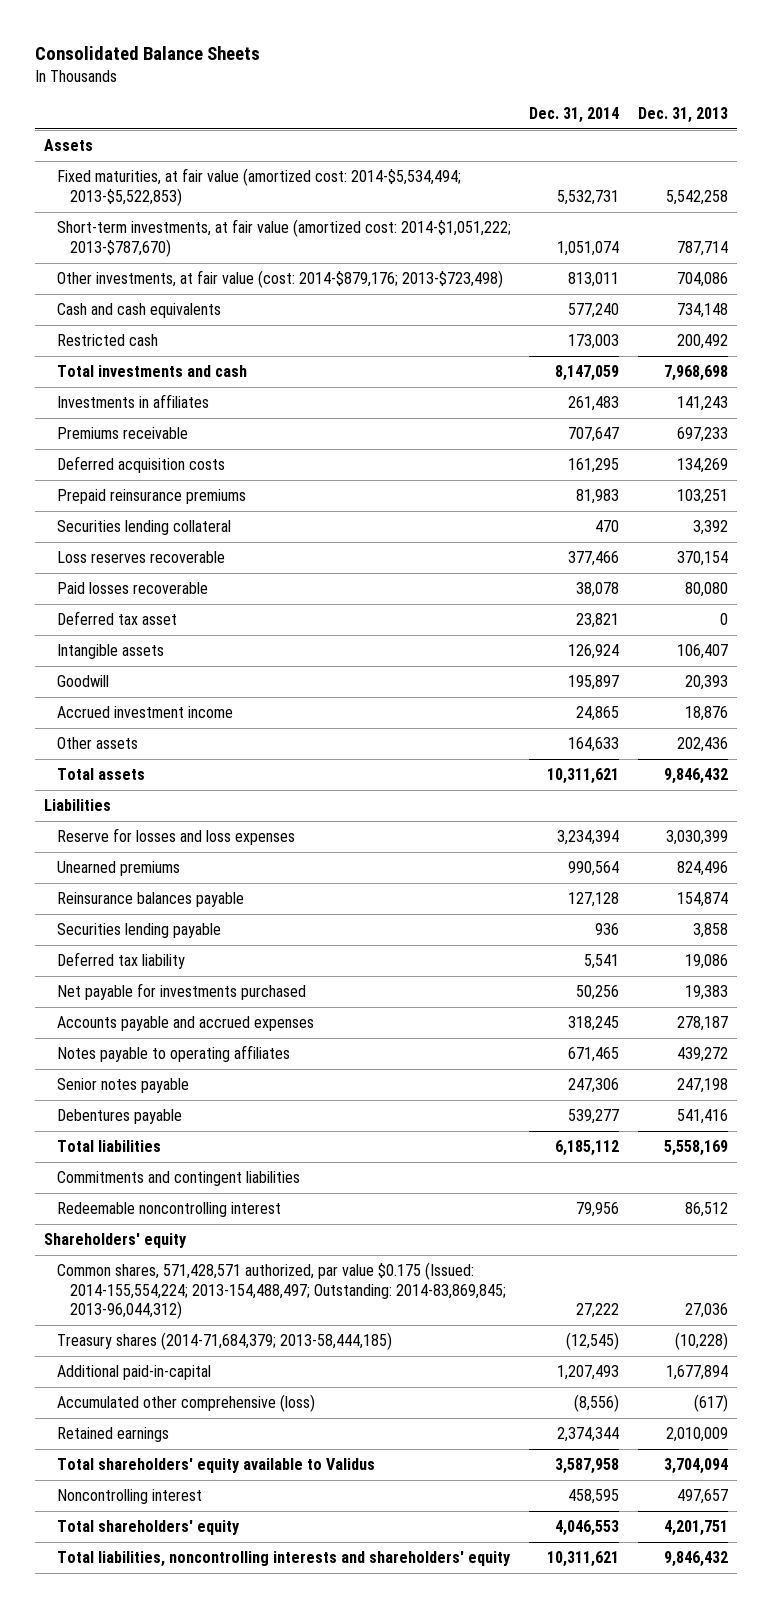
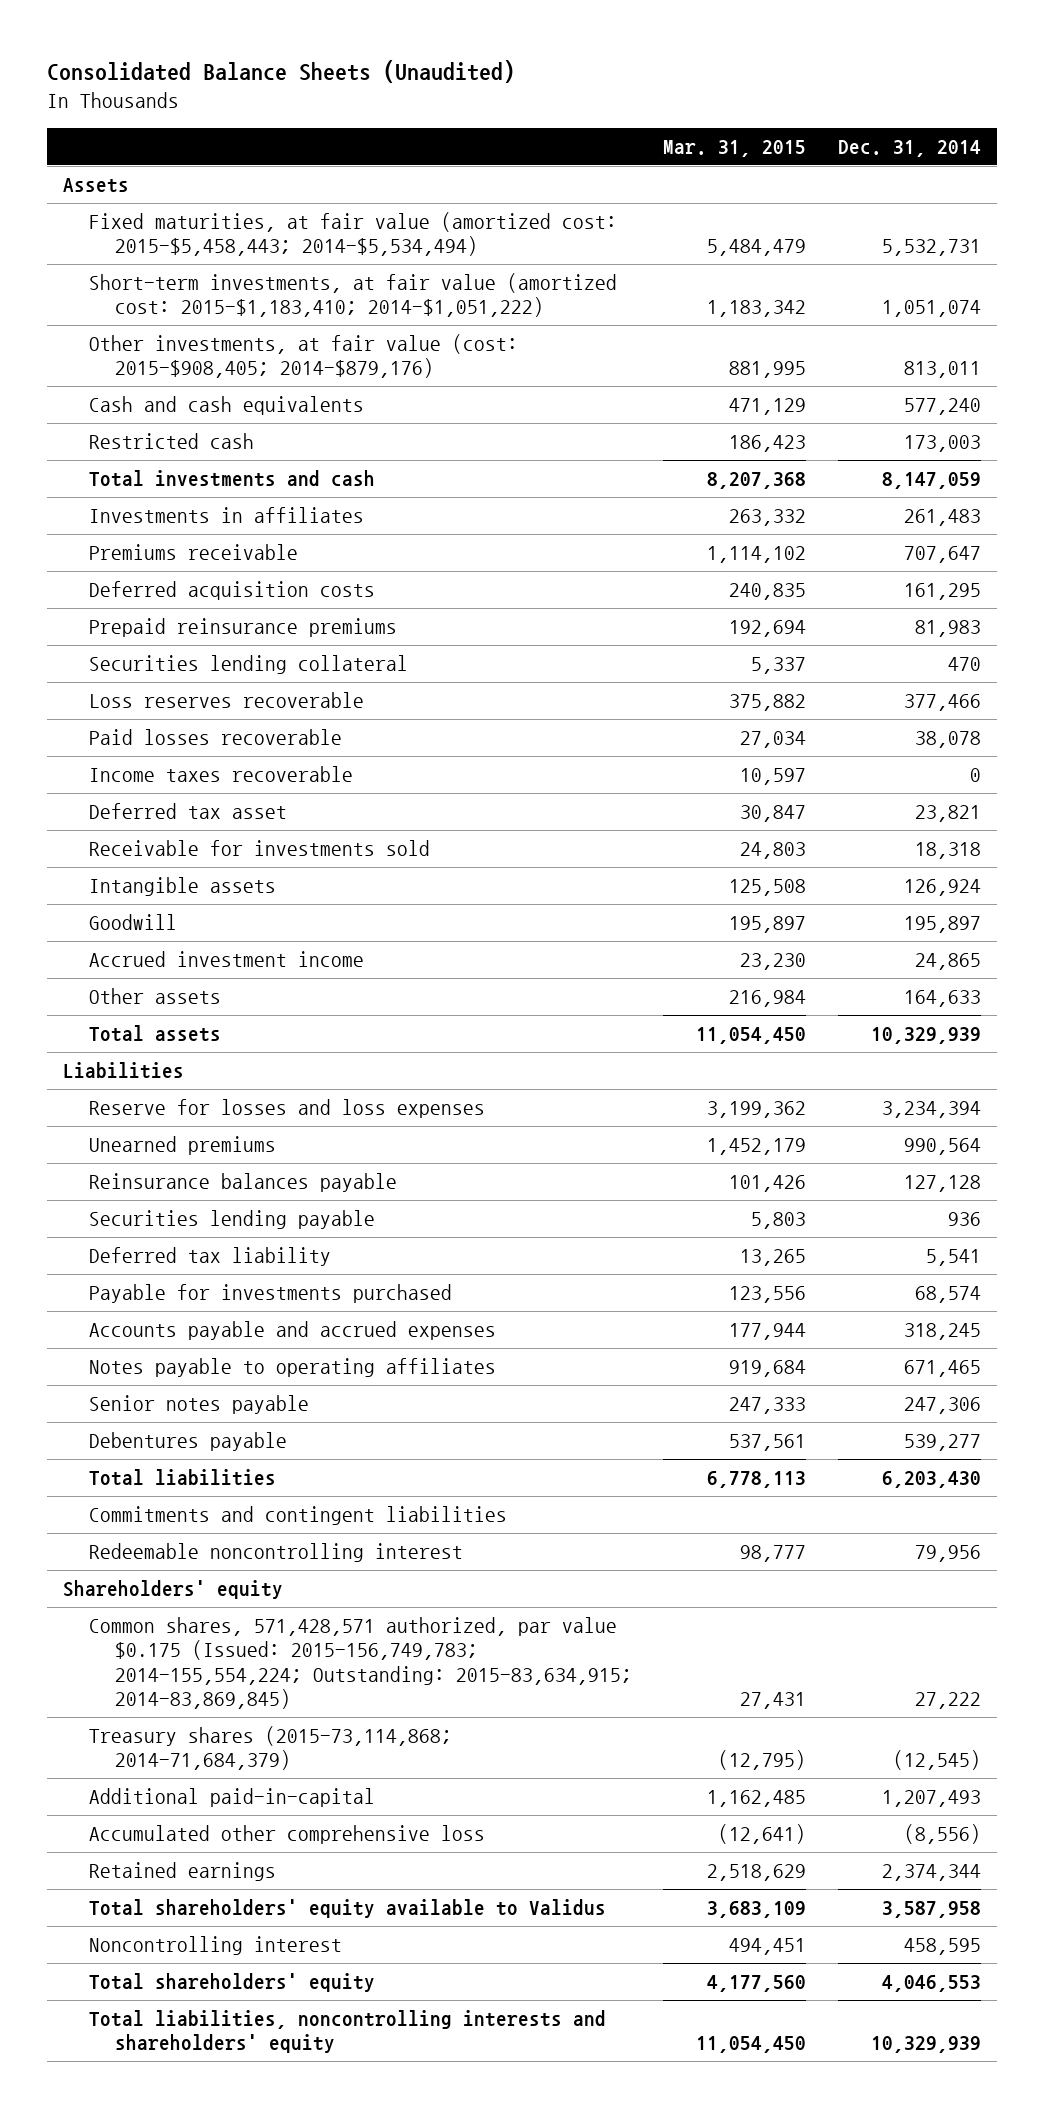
[34,45,260,60] Consolidated Balance Sheets -> [46,60,515,84] Consolidated Balance Sheets (Unaudited)
[637,106,728,123] Dec. 31, 2013 -> none
none -> [663,139,807,157] Mar. 31, 2015
[56,168,461,206] Fixed maturities, at fair value (amortized cost: 2014-$5,534,494; 2013-$5,522,853) -> [88,212,617,257] Fixed maturities, at fair value (amortized cost: 2015-$5,458,443; 2014-$5,534,494)
[56,219,511,257] Short-term investments, at fair value (amortized cost: 2014-$1,051,222; 2013-$787,670) -> [88,273,617,318] Short-term investments, at fair value (amortized cost: 2015-$1,183,410; 2014-$1,051,222)
[56,270,503,289] Other investments, at fair value (cost: 2014-$879,176; 2013-$723,498) -> [88,334,518,379] Other investments, at fair value (cost: 2015-$908,405; 2014-$879,176)
none -> [88,766,353,783] Income taxes recoverable
none -> [88,840,430,857] Receivable for investments sold
[547,768,620,785] 10,311,621 -> [870,1027,981,1045] 10,329,939
[56,983,306,1001] Net payable for investments purchased -> [88,1284,452,1304] Payable for investments purchased
[576,985,620,1001] 50,256 -> [914,1286,981,1304] 68,574
[555,1140,620,1157] 6,185,112 -> [881,1471,981,1489] 6,203,430
[56,1262,506,1319] Common shares, 571,428,571 authorized, par value $0.175 (Issued: 2014-155,554,224; 2013-154,488,497; Outstanding: 2014-83,869,845; 2013-96,044,312) -> [88,1617,632,1710] Common shares, 571,428,571 authorized, par value $0.175 (Issued: 2015-156,749,783; 2014-155,554,224; Outstanding: 2015-83,634,915; 2014-83,869,845)
[56,1332,392,1351] Treasury shares (2014-71,684,379; 2013-58,444,185) -> [88,1726,452,1771] Treasury shares (2015-73,114,868; 2014-71,684,379)
[56,1394,315,1413] Accumulated other comprehensive (loss) -> [88,1825,485,1845] Accumulated other comprehensive loss
[547,1551,620,1568] 10,311,621 -> [870,2036,981,2054] 10,329,939

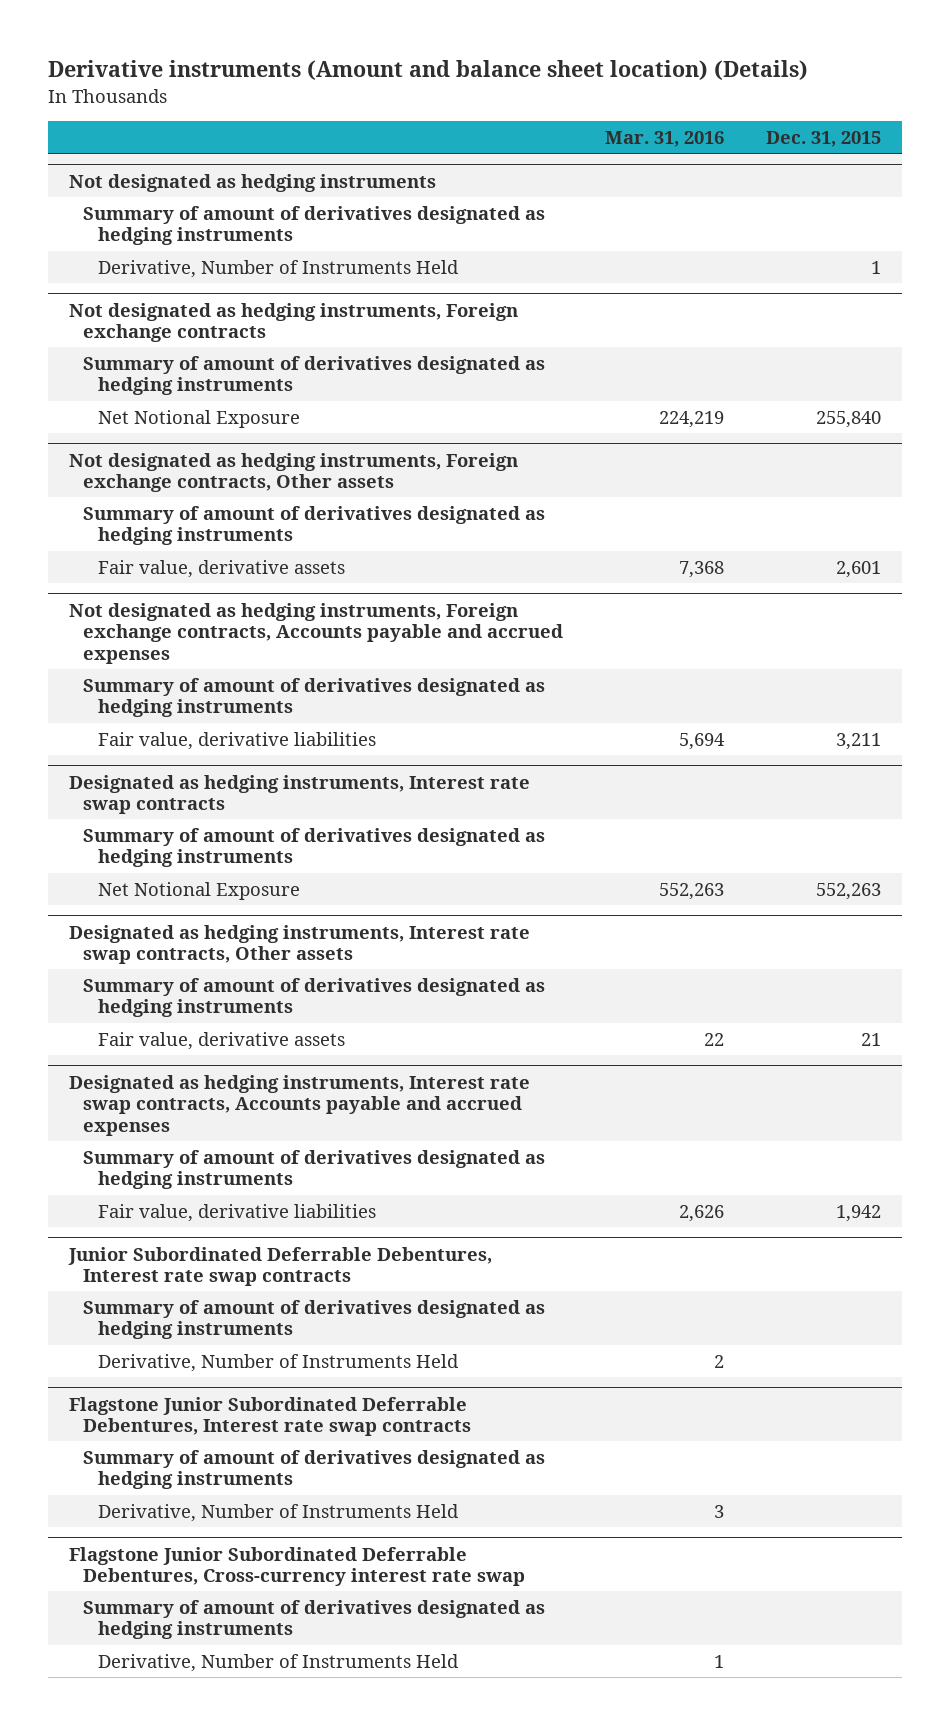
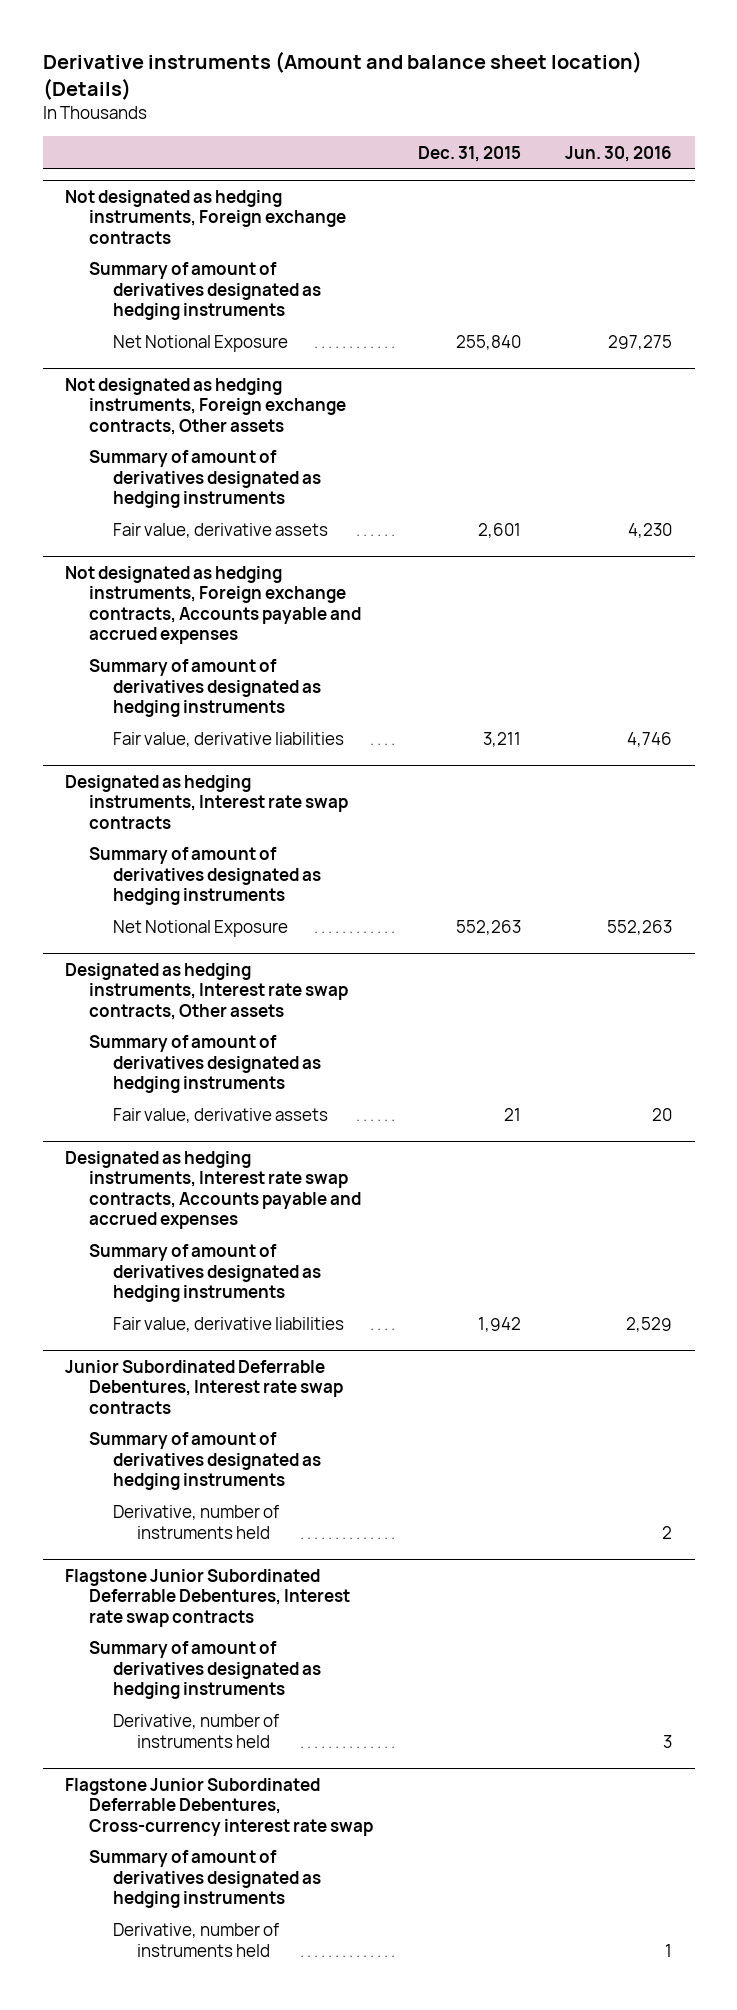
[605,131,725,148] Mar. 31, 2016 -> none
none -> [565,145,673,162] Jun. 30, 2016
[69,173,437,192] Not designated as hedging instruments -> none
[83,205,546,246] Summary of amount of derivatives designated as hedging instruments -> none
[97,259,459,278] Derivative, Number of Instruments Held -> none
[97,1353,459,1372] Derivative, Number of Instruments Held -> [112,1505,279,1539] Derivative, number of instruments held
[97,1503,459,1522] Derivative, Number of Instruments Held -> [112,1714,279,1748] Derivative, number of instruments held
[97,1653,459,1672] Derivative, Number of Instruments Held -> [112,1923,279,1957] Derivative, number of instruments held

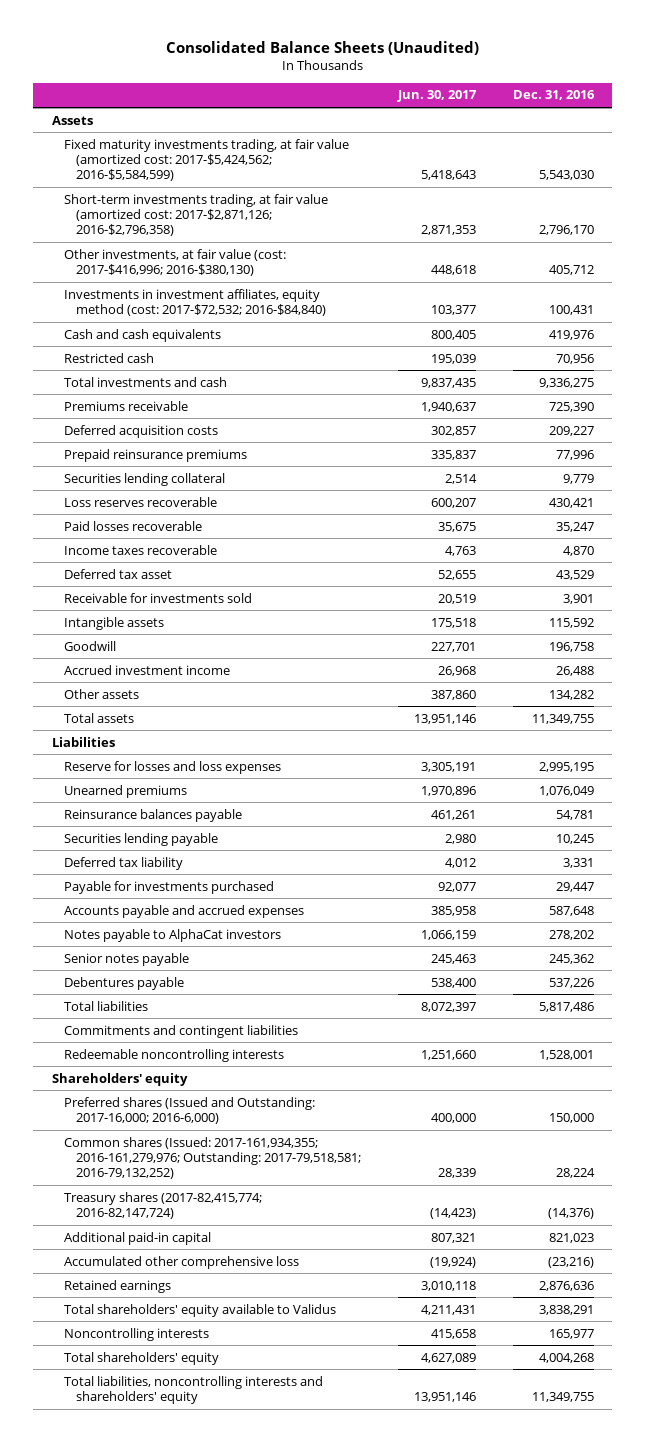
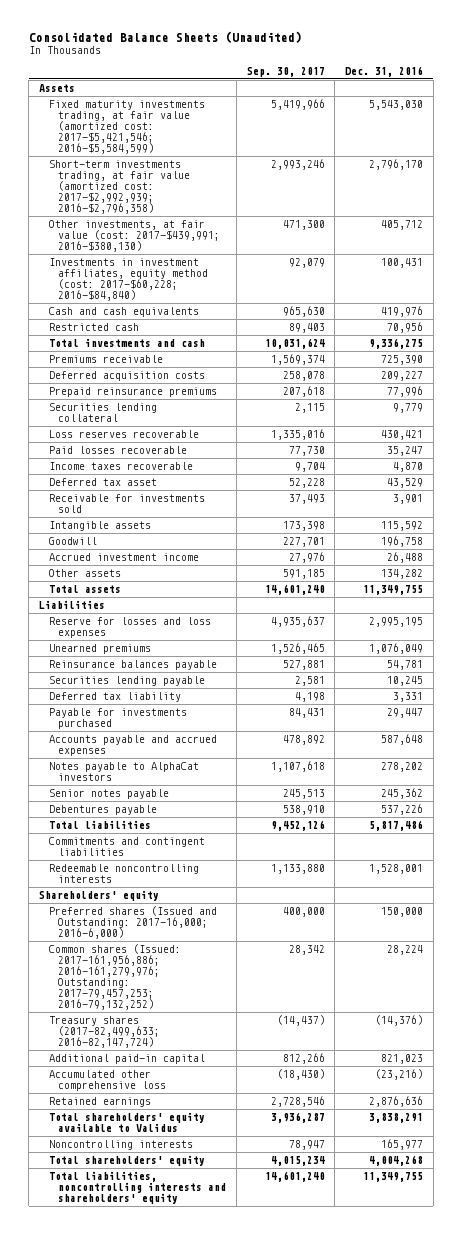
[396,90,477,103] Jun. 30, 2017 -> none
none -> [246,66,325,77] Sep. 30, 2017
[63,138,349,182] Fixed maturity investments trading, at fair value (amortized cost: 2017-$5,424,562; 2016-$5,584,599) -> [48,99,205,155] Fixed maturity investments trading, at fair value (amortized cost: 2017-$5,421,546; 2016-$5,584,599)
[63,193,328,237] Short-term investments trading, at fair value (amortized cost: 2017-$2,871,126; 2016-$2,796,358) -> [48,159,191,215] Short-term investments trading, at fair value (amortized cost: 2017-$2,992,939; 2016-$2,796,358)
[63,248,286,276] Other investments, at fair value (cost: 2017-$416,996; 2016-$380,130) -> [48,219,221,253] Other investments, at fair value (cost: 2017-$439,991; 2016-$380,130)
[63,288,327,316] Investments in investment affiliates, equity method (cost: 2017-$72,532; 2016-$84,840) -> [48,257,209,302] Investments in investment affiliates, equity method (cost: 2017-$60,228; 2016-$84,840)
[63,1136,362,1180] Common shares (Issued: 2017-161,934,355; 2016-161,279,976; Outstanding: 2017-79,518,581; 2016-79,132,252) -> [48,943,181,1011] Common shares (Issued: 2017-161,956,886; 2016-161,279,976; Outstanding: 2017-79,457,253; 2016-79,132,252)
[63,1191,262,1219] Treasury shares (2017-82,415,774; 2016-82,147,724) -> [48,1015,161,1049] Treasury shares (2017-82,499,633; 2016-82,147,724)

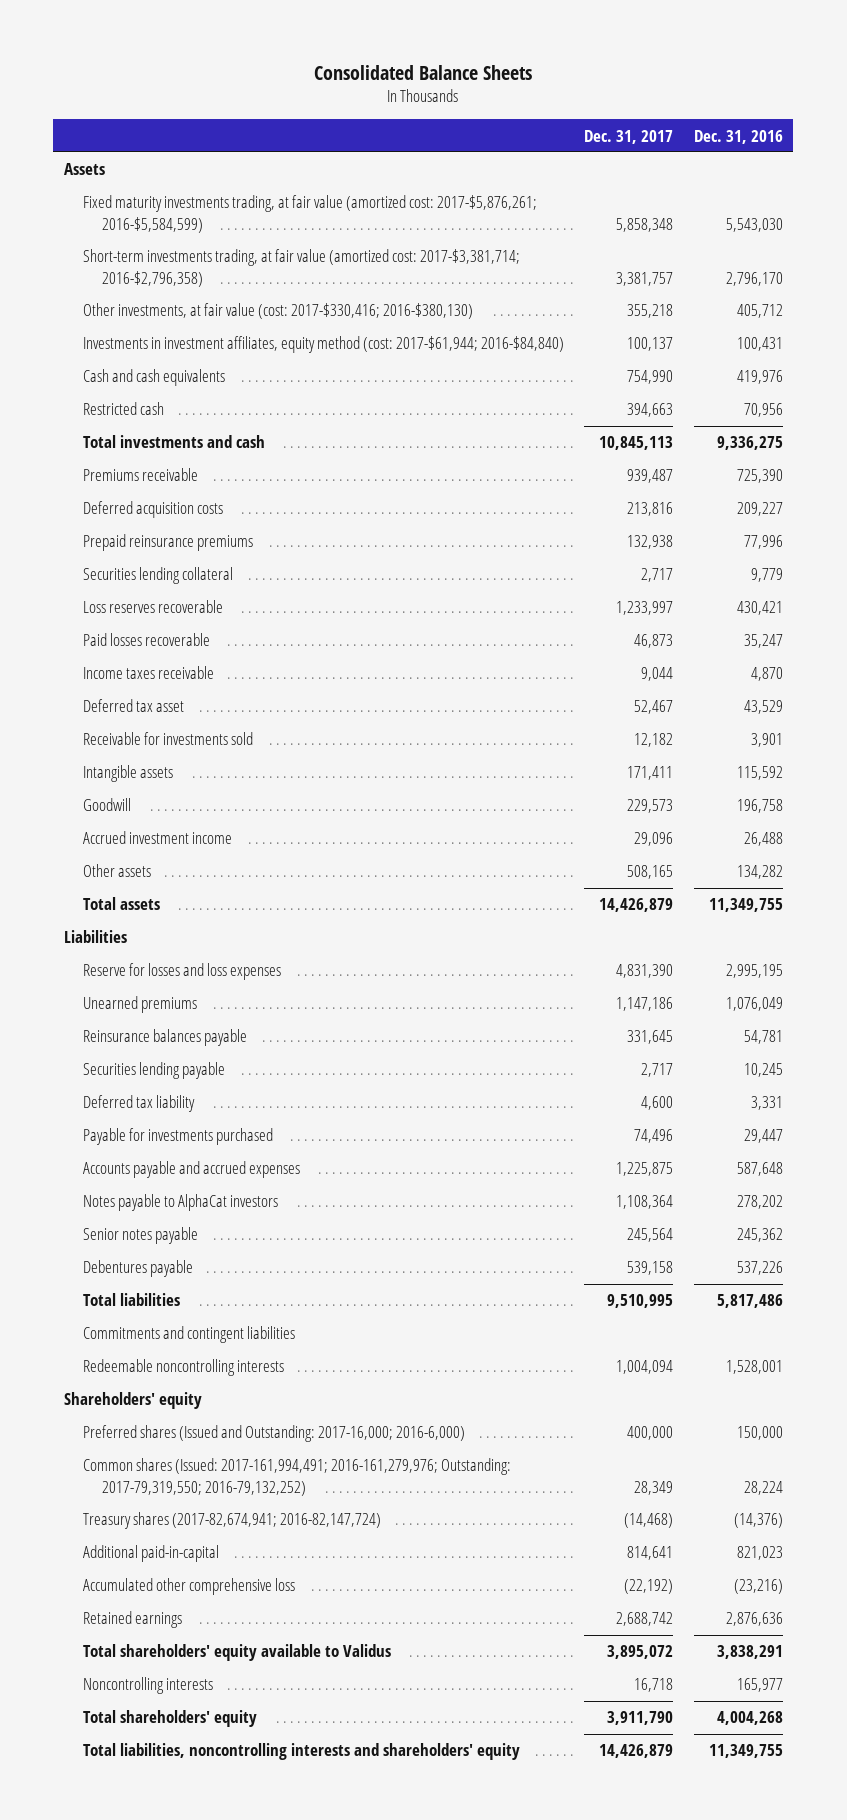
[28,31,302,44] Consolidated Balance Sheets (Unaudited) -> [314,64,533,80] Consolidated Balance Sheets
[246,66,325,77] Sep. 30, 2017 -> none
none -> [584,129,674,144] Dec. 31, 2017
[48,99,205,155] Fixed maturity investments trading, at fair value (amortized cost: 2017-$5,421,546; 2016-$5,584,599) -> [82,195,537,233] Fixed maturity investments trading, at fair value (amortized cost: 2017-$5,876,261; 2016-$5,584,599)
[48,159,191,215] Short-term investments trading, at fair value (amortized cost: 2017-$2,992,939; 2016-$2,796,358) -> [82,249,520,287] Short-term investments trading, at fair value (amortized cost: 2017-$3,381,714; 2016-$2,796,358)
[48,219,221,253] Other investments, at fair value (cost: 2017-$439,991; 2016-$380,130) -> [82,303,473,320] Other investments, at fair value (cost: 2017-$330,416; 2016-$380,130)
[48,257,209,302] Investments in investment affiliates, equity method (cost: 2017-$60,228; 2016-$84,840) -> [82,336,564,354] Investments in investment affiliates, equity method (cost: 2017-$61,944; 2016-$84,840)
[48,461,193,470] Income taxes recoverable -> [82,666,214,680] Income taxes receivable
[48,943,181,1011] Common shares (Issued: 2017-161,956,886; 2016-161,279,976; Outstanding: 2017-79,457,253; 2016-79,132,252) -> [82,1458,511,1496] Common shares (Issued: 2017-161,994,491; 2016-161,279,976; Outstanding: 2017-79,319,550; 2016-79,132,252)
[48,1015,161,1049] Treasury shares (2017-82,499,633; 2016-82,147,724) -> [82,1512,381,1530] Treasury shares (2017-82,674,941; 2016-82,147,724)
[48,1053,205,1064] Additional paid-in capital -> [82,1545,219,1563] Additional paid-in-capital

